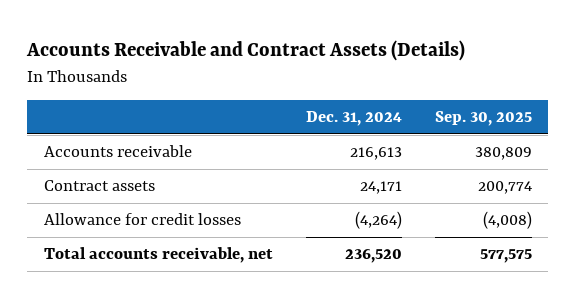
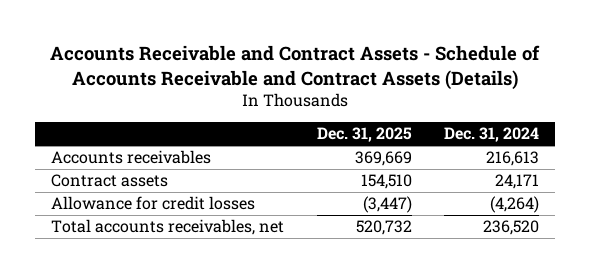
[26,40,466,62] Accounts Receivable and Contract Assets (Details) -> [50,44,541,90] Accounts Receivable and Contract Assets - Schedule of Accounts Receivable and Contract Assets (Details)
[434,111,532,127] Sep. 30, 2025 -> none
none -> [316,127,412,143] Dec. 31, 2025
[43,145,192,158] Accounts receivable -> [51,150,212,165] Accounts receivables
[43,247,273,264] Total accounts receivable, net -> [51,219,285,236] Total accounts receivables, net

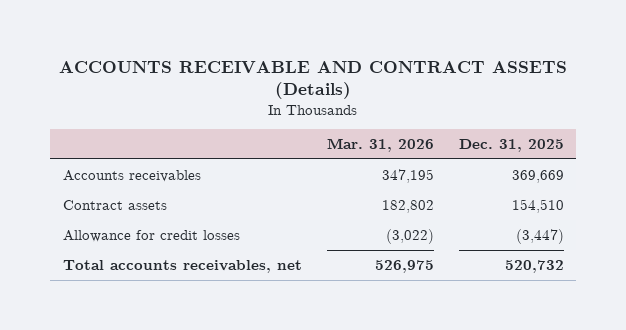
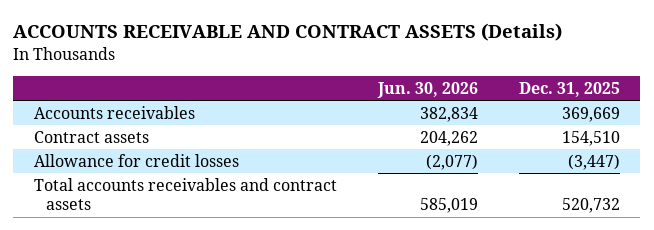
[326,137,434,152] Mar. 31, 2026 -> none
none -> [376,82,478,99] Jun. 30, 2026
[62,259,302,273] Total accounts receivables, net -> [33,177,337,211] Total accounts receivables and contract assets

